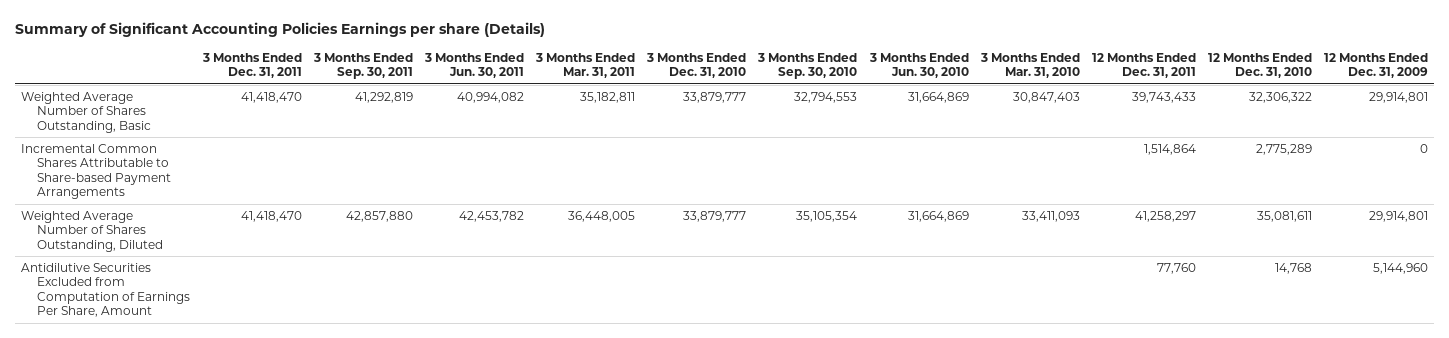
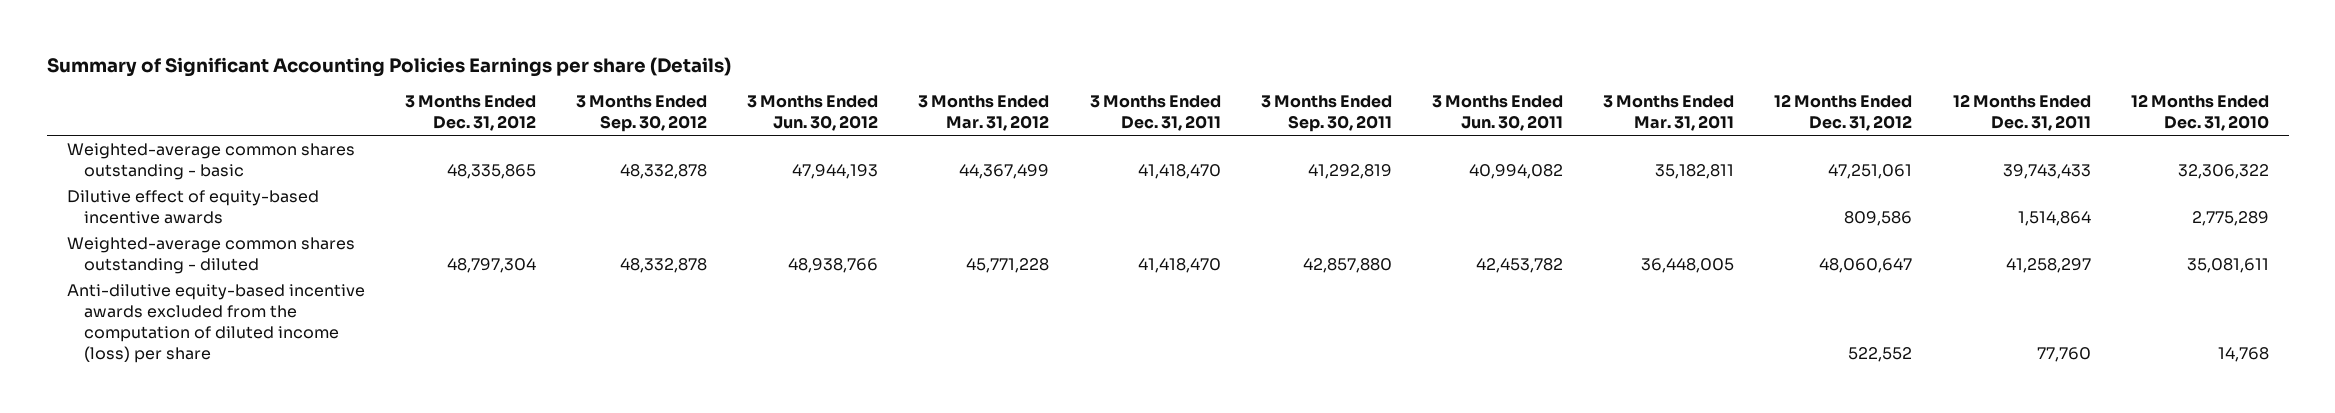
[646,52,747,79] 3 Months Ended Dec. 31, 2010 -> none
[757,52,858,80] 3 Months Ended Sep. 30, 2010 -> none
[868,52,969,79] 3 Months Ended Jun. 30, 2010 -> none
[979,52,1080,79] 3 Months Ended Mar. 31, 2010 -> none
[1324,52,1429,79] 12 Months Ended Dec. 31, 2009 -> none
none -> [404,94,536,131] 3 Months Ended Dec. 31, 2012
none -> [576,94,708,132] 3 Months Ended Sep. 30, 2012
none -> [747,94,879,131] 3 Months Ended Jun. 30, 2012
none -> [918,94,1050,131] 3 Months Ended Mar. 31, 2012
none -> [1774,93,1913,131] 12 Months Ended Dec. 31, 2012
[20,92,152,133] Weighted Average Number of Shares Outstanding, Basic -> [66,143,355,180] Weighted-average common shares outstanding - basic
[20,144,172,200] Incremental Common Shares Attributable to Share-based Payment Arrangements -> [66,190,319,224] Dilutive effect of equity-based incentive awards
[20,211,164,252] Weighted Average Number of Shares Outstanding, Diluted -> [66,237,355,274] Weighted-average common shares outstanding - diluted
[20,263,191,318] Antidilutive Securities Excluded from Computation of Earnings Per Share, Amount -> [66,284,365,363] Anti-dilutive equity-based incentive awards excluded from the computation of diluted income (loss) per share

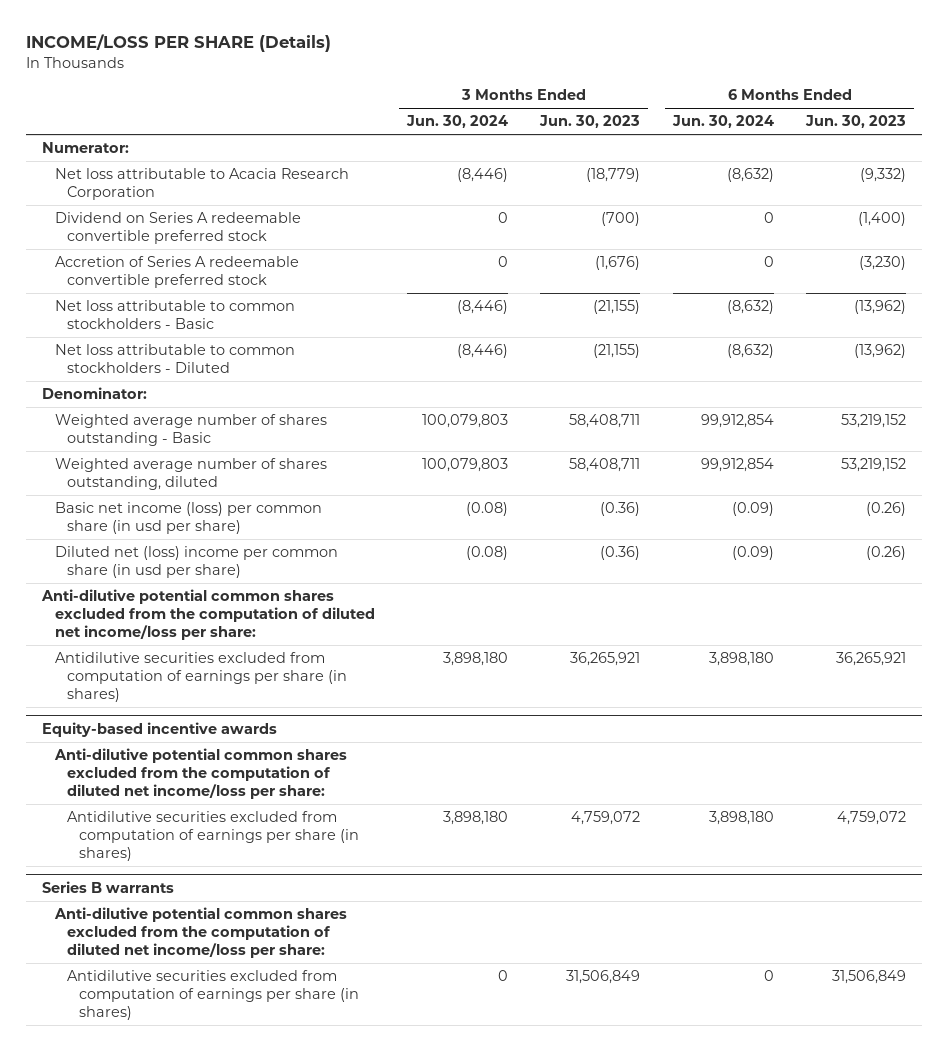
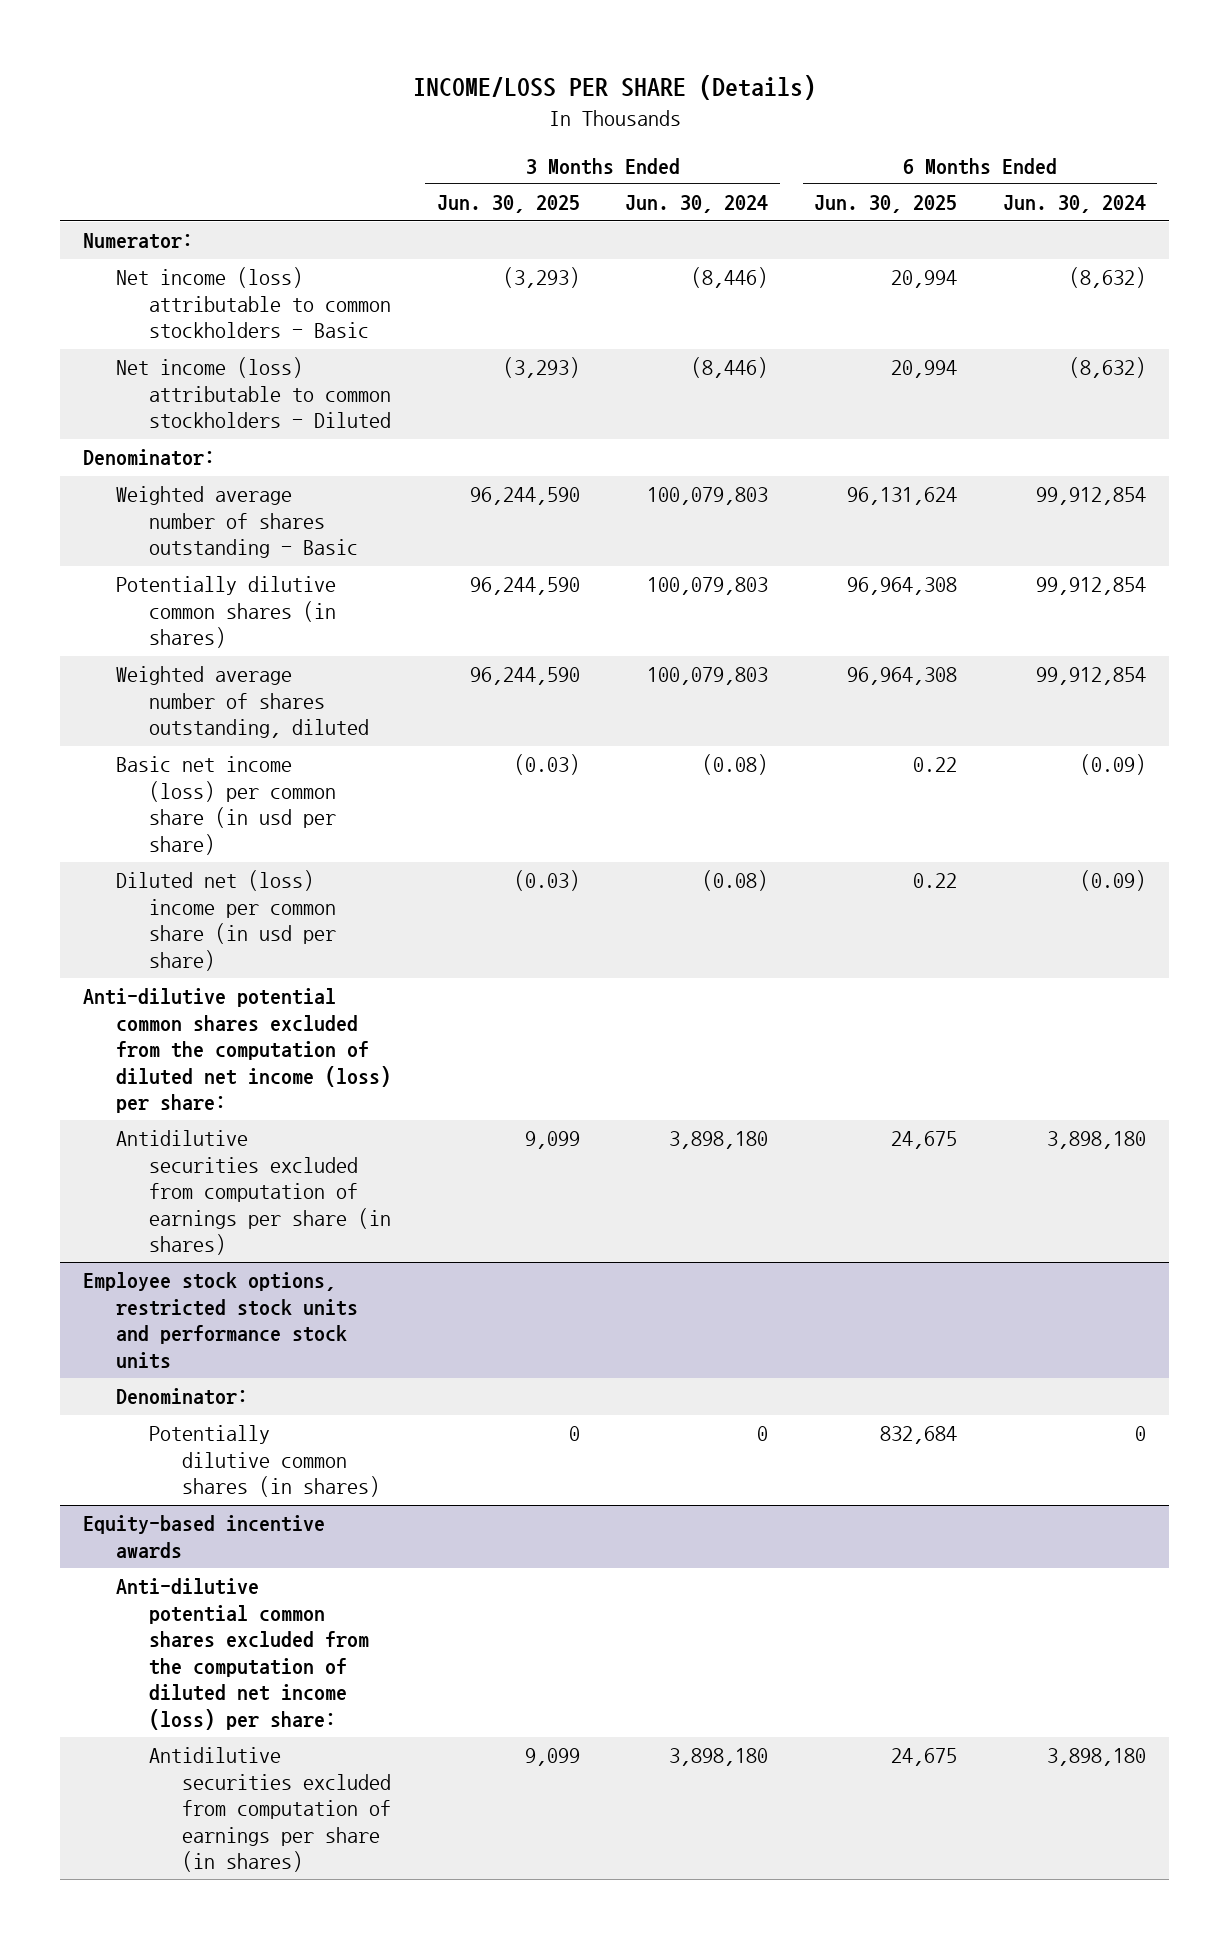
[539,115,641,129] Jun. 30, 2023 -> none
[805,115,907,129] Jun. 30, 2023 -> none
none -> [436,195,580,214] Jun. 30, 2025
none -> [814,195,958,214] Jun. 30, 2025
[54,168,349,201] Net loss attributable to Acacia Research Corporation -> none
[54,212,301,245] Dividend on Series A redeemable convertible preferred stock -> none
[54,256,299,289] Accretion of Series A redeemable convertible preferred stock -> none
[54,300,295,330] Net loss attributable to common stockholders - Basic -> [116,267,391,339] Net income (loss) attributable to common stockholders - Basic
[54,344,295,374] Net loss attributable to common stockholders - Diluted -> [116,357,391,429] Net income (loss) attributable to common stockholders - Diluted
none -> [116,576,337,649] Potentially dilutive common shares (in shares)
[41,589,375,641] Anti-dilutive potential common shares excluded from the computation of diluted net income/loss per share: -> [83,988,392,1114] Anti-dilutive potential common shares excluded from the computation of diluted net income (loss) per share:
none -> [83,1272,359,1369] Employee stock options, restricted stock units and performance stock units
none -> [116,1388,249,1406] Denominator:
none -> [148,1425,380,1498] Potentially dilutive common shares (in shares)
[53,748,347,800] Anti-dilutive potential common shares excluded from the computation of diluted net income/loss per share: -> [116,1578,369,1730] Anti-dilutive potential common shares excluded from the computation of diluted net income (loss) per share:
[42,881,175,894] Series B warrants -> none
[53,907,347,959] Anti-dilutive potential common shares excluded from the computation of diluted net income/loss per share: -> none
[66,970,360,1021] Antidilutive securities excluded from computation of earnings per share (in shares) -> none

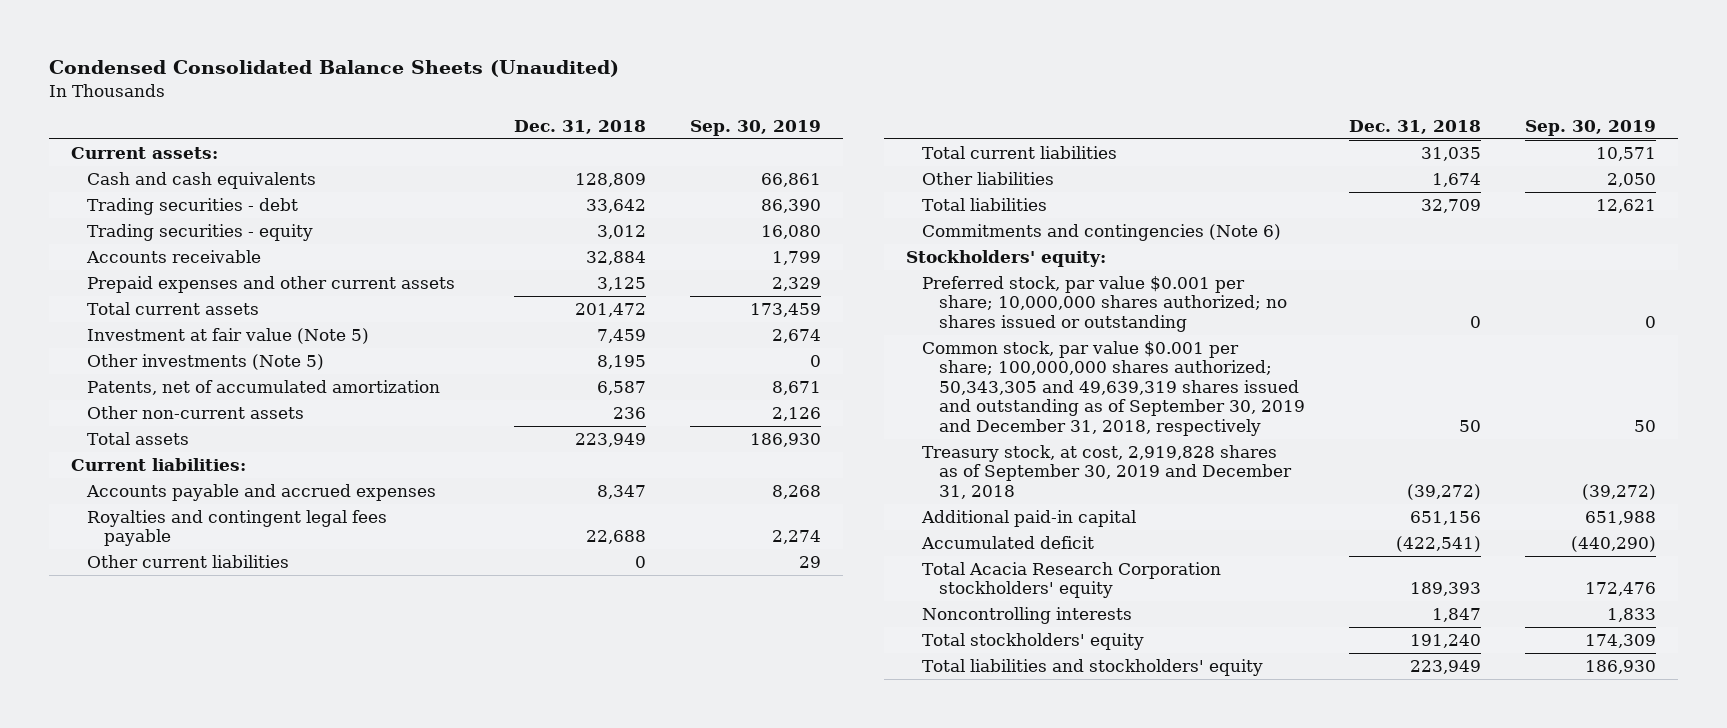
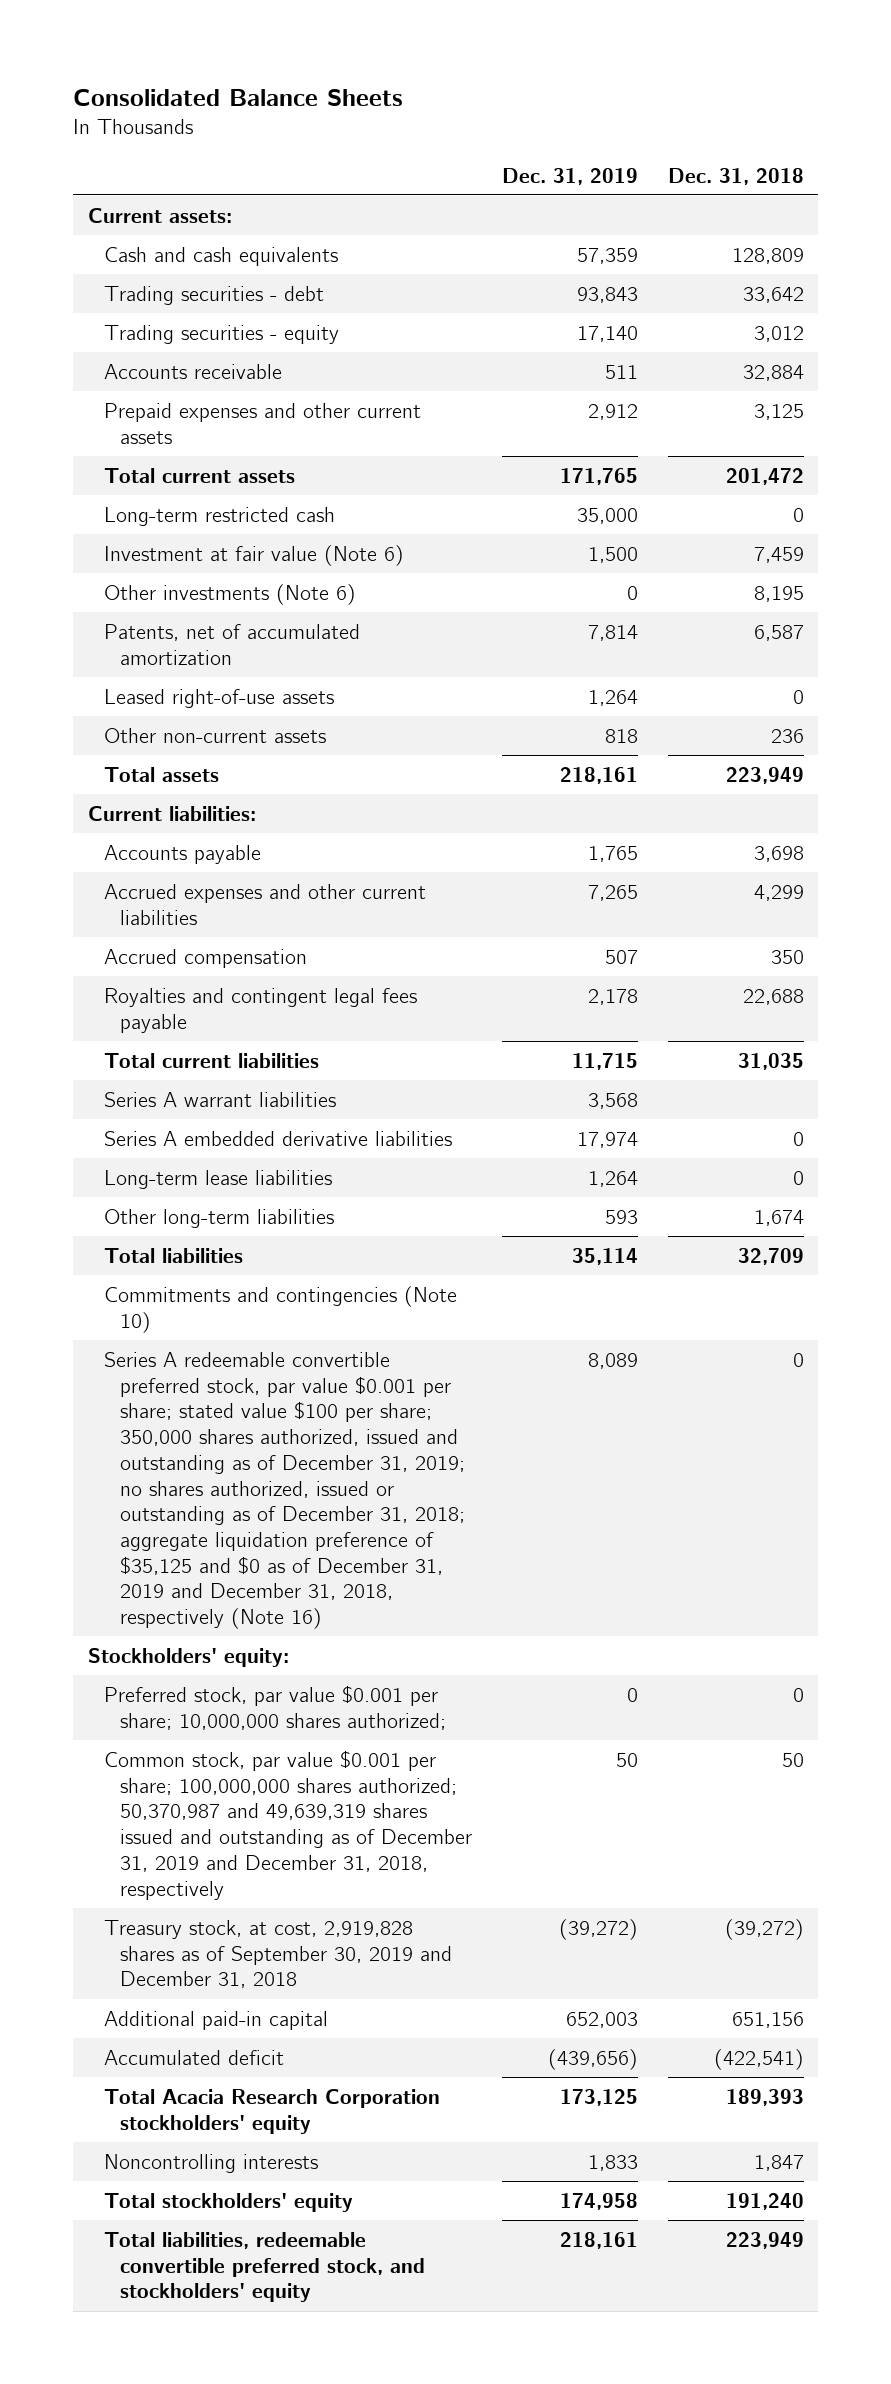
[48,60,619,78] Condensed Consolidated Balance Sheets (Unaudited) -> [72,88,403,106] Consolidated Balance Sheets
[689,119,821,136] Sep. 30, 2019 -> none
none -> [501,167,638,185] Dec. 31, 2019
none -> [104,506,336,526] Long-term restricted cash
[87,327,370,344] Investment at fair value (Note 5) -> [104,544,405,566] Investment at fair value (Note 6)
[87,353,325,370] Other investments (Note 5) -> [104,583,357,605] Other investments (Note 6)
none -> [104,688,335,708] Leased right-of-use assets
none -> [104,844,262,864] Accounts payable
[86,483,437,501] Accounts payable and accrued expenses -> [104,883,427,925] Accrued expenses and other current liabilities
[596,484,646,499] 8,347 -> [753,884,804,901] 4,299
none -> [104,948,308,968] Accrued compensation
[87,554,290,568] Other current liabilities -> none
none -> [104,1091,337,1107] Series A warrant liabilities
none -> [104,1130,453,1146] Series A embedded derivative liabilities
none -> [104,1169,333,1189] Long-term lease liabilities
[922,171,1055,185] Other liabilities -> [104,1208,335,1228] Other long-term liabilities
[922,223,1282,241] Commitments and contingencies (Note 6) -> [104,1285,458,1333] Commitments and contingencies (Note 10)
none -> [104,1351,466,1630] Series A redeemable convertible preferred stock, par value $0.001 per share; stated value $100 per share; 350,000 shares authorized, issued and outstanding as of December 31, 2019; no shares authorized, issued or outstanding as of December 31, 2018; aggregate liquidation preference of $35,125 and $0 as of December 31, 2019 and December 31, 2018, respectively (Note 16)
[922,275,1287,332] Preferred stock, par value $0.001 per share; 10,000,000 shares authorized; no shares issued or outstanding -> [104,1684,447,1730] Preferred stock, par value $0.001 per share; 10,000,000 shares authorized;
[922,340,1305,436] Common stock, par value $0.001 per share; 100,000,000 shares authorized; 50,343,305 and 49,639,319 shares issued and outstanding as of September 30, 2019 and December 31, 2018, respectively -> [104,1749,473,1900] Common stock, par value $0.001 per share; 100,000,000 shares authorized; 50,370,987 and 49,639,319 shares issued and outstanding as of December 31, 2019 and December 31, 2018, respectively
[922,658,1264,676] Total liabilities and stockholders' equity -> [104,2231,426,2303] Total liabilities, redeemable convertible preferred stock, and stockholders' equity

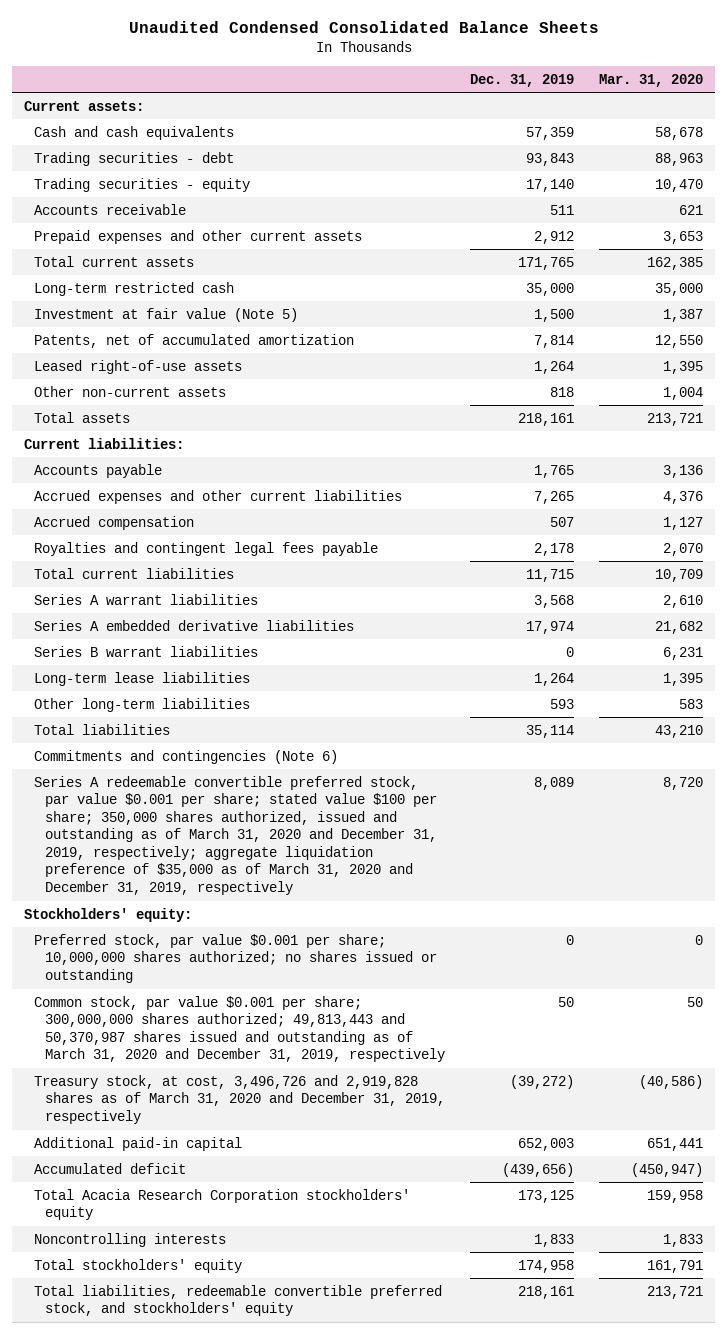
[72,88,403,106] Consolidated Balance Sheets -> [128,21,599,34] Unaudited Condensed Consolidated Balance Sheets
[667,167,804,185] Dec. 31, 2018 -> none
none -> [598,73,703,87] Mar. 31, 2020
[104,583,357,605] Other investments (Note 6) -> none
[104,544,405,566] Investment at fair value (Note 6) -> [34,307,299,322] Investment at fair value (Note 5)
none -> [34,645,259,657] Series B warrant liabilities
[104,1285,458,1333] Commitments and contingencies (Note 10) -> [34,749,339,764] Commitments and contingencies (Note 6)
[104,1351,466,1630] Series A redeemable convertible preferred stock, par value $0.001 per share; stated value $100 per share; 350,000 shares authorized, issued and outstanding as of December 31, 2019; no shares authorized, issued or outstanding as of December 31, 2018; aggregate liquidation preference of $35,125 and $0 as of December 31, 2019 and December 31, 2018, respectively (Note 16) -> [34,775,437,895] Series A redeemable convertible preferred stock, par value $0.001 per share; stated value $100 per share; 350,000 shares authorized, issued and outstanding as of March 31, 2020 and December 31, 2019, respectively; aggregate liquidation preference of $35,000 as of March 31, 2020 and December 31, 2019, respectively
[104,1684,447,1730] Preferred stock, par value $0.001 per share; 10,000,000 shares authorized; -> [34,933,437,983] Preferred stock, par value $0.001 per share; 10,000,000 shares authorized; no shares issued or outstanding
[104,1749,473,1900] Common stock, par value $0.001 per share; 100,000,000 shares authorized; 50,370,987 and 49,639,319 shares issued and outstanding as of December 31, 2019 and December 31, 2018, respectively -> [34,995,445,1063] Common stock, par value $0.001 per share; 300,000,000 shares authorized; 49,813,443 and 50,370,987 shares issued and outstanding as of March 31, 2020 and December 31, 2019, respectively
[104,1919,453,1989] Treasury stock, at cost, 2,919,828 shares as of September 30, 2019 and December 31, 2018 -> [34,1074,445,1124] Treasury stock, at cost, 3,496,726 and 2,919,828 shares as of March 31, 2020 and December 31, 2019, respectively

